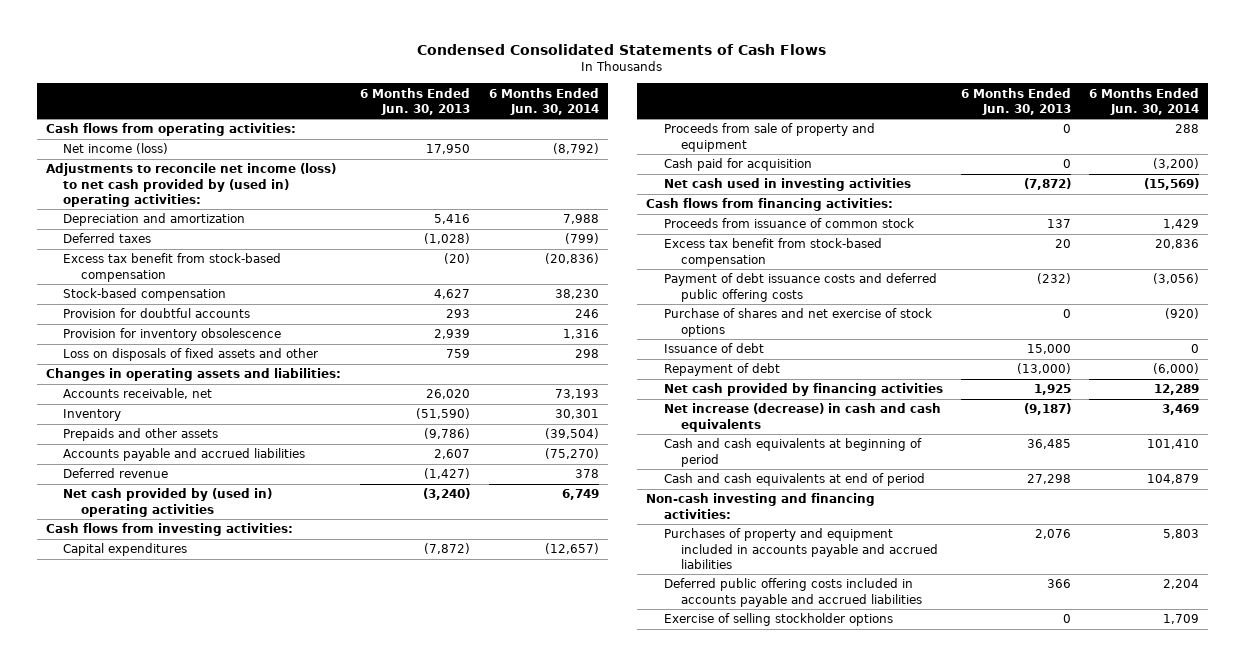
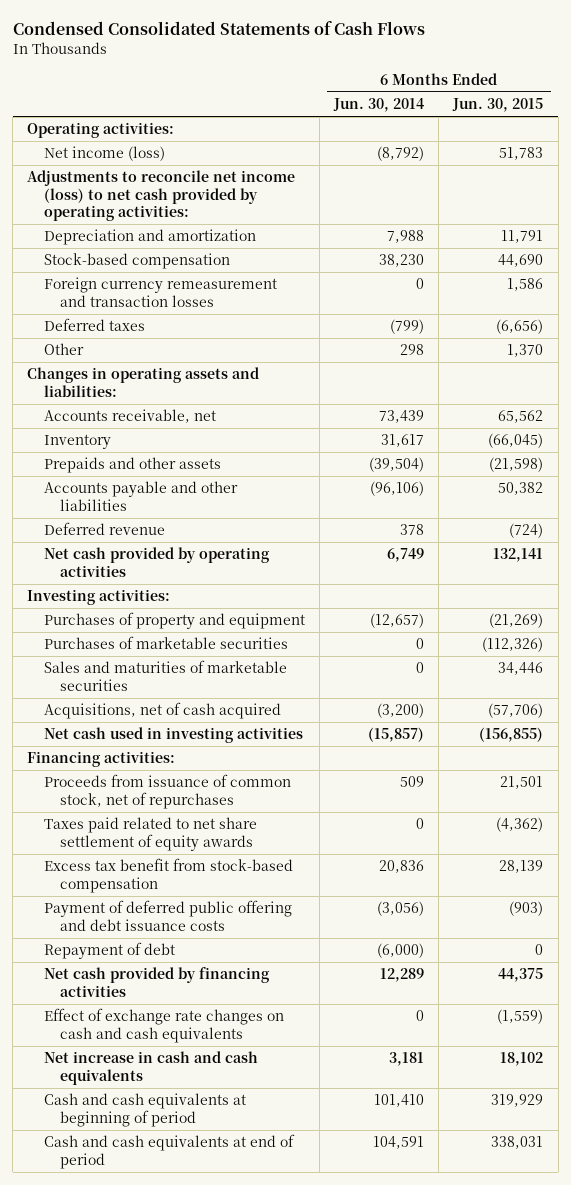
[360,87,471,115] 6 Months Ended Jun. 30, 2013 -> none
none -> [452,98,544,113] Jun. 30, 2015
[45,123,296,137] Cash flows from operating activities: -> [27,122,175,139] Operating activities:
[45,163,336,207] Adjustments to reconcile net income (loss) to net cash provided by (used in) operating activities: -> [27,170,296,222] Adjustments to reconcile net income (loss) to net cash provided by operating activities:
[63,253,282,282] Excess tax benefit from stock-based compensation -> none
[63,308,251,319] Provision for doubtful accounts -> none
[63,328,282,342] Provision for inventory obsolescence -> none
none -> [43,277,277,307] Foreign currency remeasurement and transaction losses
[63,233,152,244] Deferred taxes -> [43,318,145,332] Deferred taxes
[63,348,319,362] Loss on disposals of fixed assets and other -> [43,343,84,356] Other
[554,389,599,400] 73,193 -> [378,410,424,424] 73,439
[554,409,599,420] 30,301 -> [380,434,424,448] 31,617
[63,448,306,462] Accounts payable and accrued liabilities -> [43,481,238,511] Accounts payable and other liabilities
[544,448,599,460] (75,270) -> [369,481,424,497] (96,106)
[663,123,875,152] Proceeds from sale of property and equipment -> none
[63,488,273,517] Net cash provided by (used in) operating activities -> [43,547,270,577] Net cash provided by operating activities
[45,523,293,537] Cash flows from investing activities: -> [27,589,171,606] Investing activities:
[63,543,188,557] Capital expenditures -> [43,612,305,630] Purchases of property and equipment
none -> [43,636,288,650] Purchases of marketable securities
none -> [43,660,287,691] Sales and maturities of marketable securities
[663,158,812,172] Cash paid for acquisition -> [43,702,281,720] Acquisitions, net of cash acquired
[1144,178,1200,191] (15,569) -> [367,727,424,743] (15,857)
[646,198,894,212] Cash flows from financing activities: -> [27,751,176,768] Financing activities:
[663,218,914,229] Proceeds from issuance of common stock -> [43,774,291,809] Proceeds from issuance of common stock, net of repurchases
[1163,219,1200,230] 1,429 -> [399,776,424,788] 509
none -> [43,817,257,851] Taxes paid related to net share settlement of equity awards
[663,308,932,337] Purchase of shares and net exercise of stock options -> none
[663,343,764,354] Issuance of debt -> none
[663,273,937,302] Payment of debt issuance costs and deferred public offering costs -> [43,900,292,931] Payment of deferred public offering and debt issuance costs
none -> [43,1008,284,1043] Effect of exchange rate changes on cash and cash equivalents
[663,403,941,432] Net increase (decrease) in cash and cash equivalents -> [43,1051,258,1085] Net increase in cash and cash equivalents
[1162,404,1200,416] 3,469 -> [388,1052,424,1067] 3,181
[646,493,876,519] Non-cash investing and financing activities: -> none
[663,528,939,569] Purchases of property and equipment included in accounts payable and accrued liabilities -> none
[663,578,923,607] Deferred public offering costs included in accounts payable and accrued liabilities -> none
[663,613,893,627] Exercise of selling stockholder options -> none
[1147,474,1200,485] 104,879 -> [372,1136,424,1150] 104,591

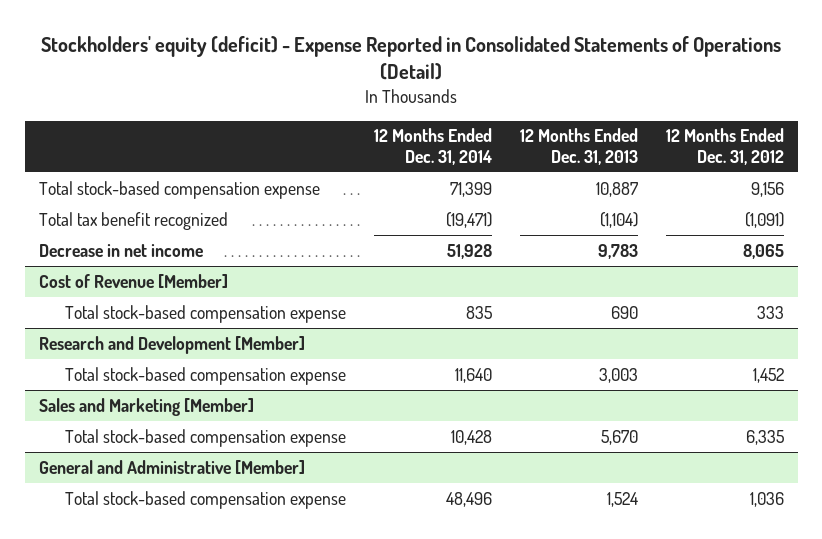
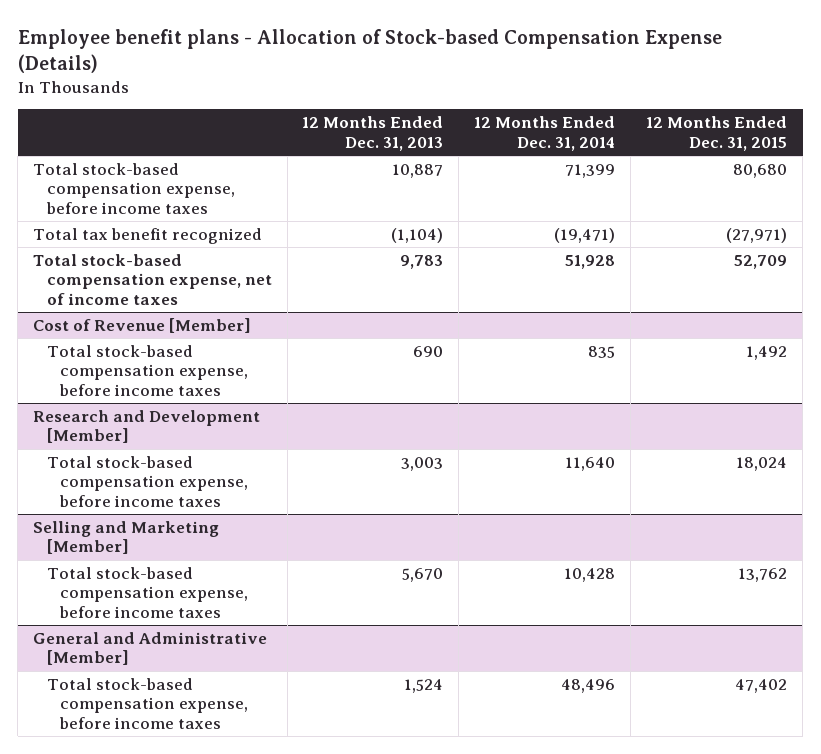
[41,36,782,81] Stockholders' equity (deficit) - Expense Reported in Consolidated Statements of Operations (Detail) -> [17,28,722,73] Employee benefit plans - Allocation of Stock-based Compensation Expense (Details)
[665,128,784,165] 12 Months Ended Dec. 31, 2012 -> none
none -> [646,116,788,151] 12 Months Ended Dec. 31, 2015
[38,180,320,199] Total stock-based compensation expense -> [33,162,235,214] Total stock-based compensation expense, before income taxes
[38,243,203,257] Decrease in net income -> [33,253,272,305] Total stock-based compensation expense, net of income taxes
[65,304,347,323] Total stock-based compensation expense -> [46,344,248,396] Total stock-based compensation expense, before income taxes
[65,366,347,385] Total stock-based compensation expense -> [46,455,248,507] Total stock-based compensation expense, before income taxes
[38,397,254,416] Sales and Marketing [Member] -> [33,520,220,555] Selling and Marketing [Member]
[65,428,347,447] Total stock-based compensation expense -> [46,566,248,618] Total stock-based compensation expense, before income taxes
[65,490,347,509] Total stock-based compensation expense -> [46,677,248,729] Total stock-based compensation expense, before income taxes

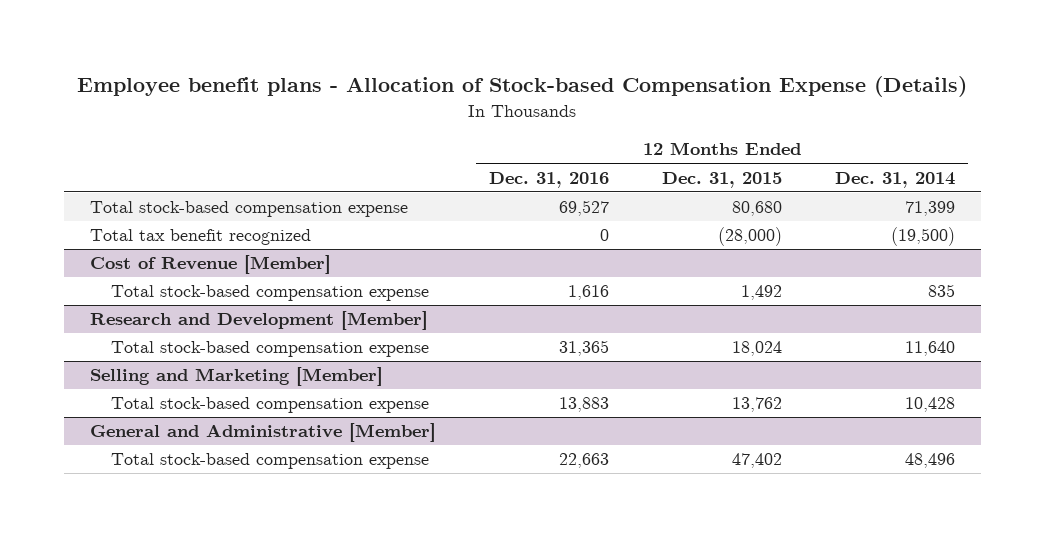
[302,116,444,151] 12 Months Ended Dec. 31, 2013 -> none
none -> [489,171,610,188] Dec. 31, 2016
[33,253,272,305] Total stock-based compensation expense, net of income taxes -> none
[33,162,235,214] Total stock-based compensation expense, before income taxes -> [90,201,409,218] Total stock-based compensation expense
[554,227,616,243] (19,471) -> [890,227,955,247] (19,500)
[726,227,788,243] (27,971) -> [717,227,782,247] (28,000)
[46,344,248,396] Total stock-based compensation expense, before income taxes -> [111,285,430,302] Total stock-based compensation expense
[46,455,248,507] Total stock-based compensation expense, before income taxes -> [111,341,430,358] Total stock-based compensation expense
[46,566,248,618] Total stock-based compensation expense, before income taxes -> [111,397,430,414] Total stock-based compensation expense
[46,677,248,729] Total stock-based compensation expense, before income taxes -> [111,453,430,470] Total stock-based compensation expense

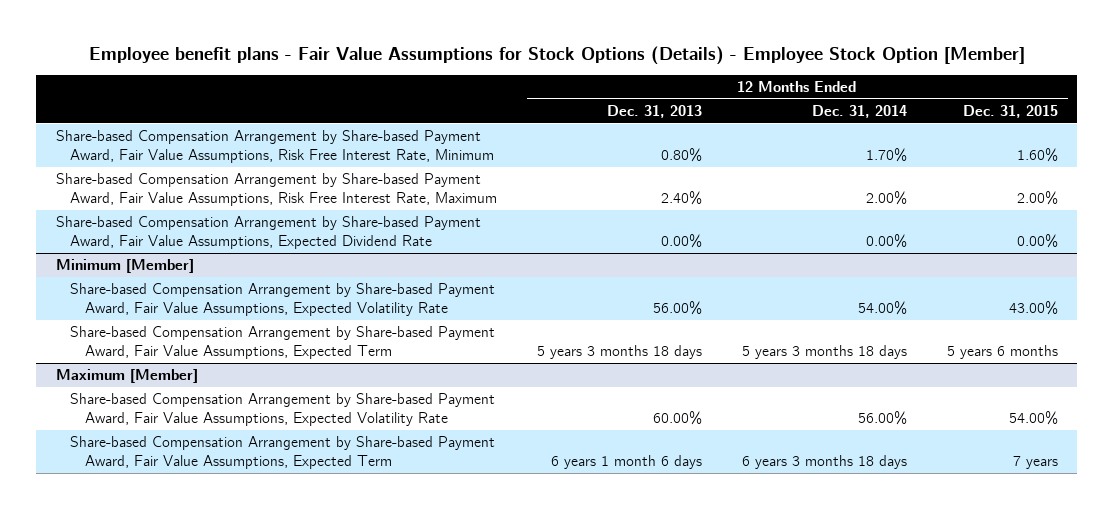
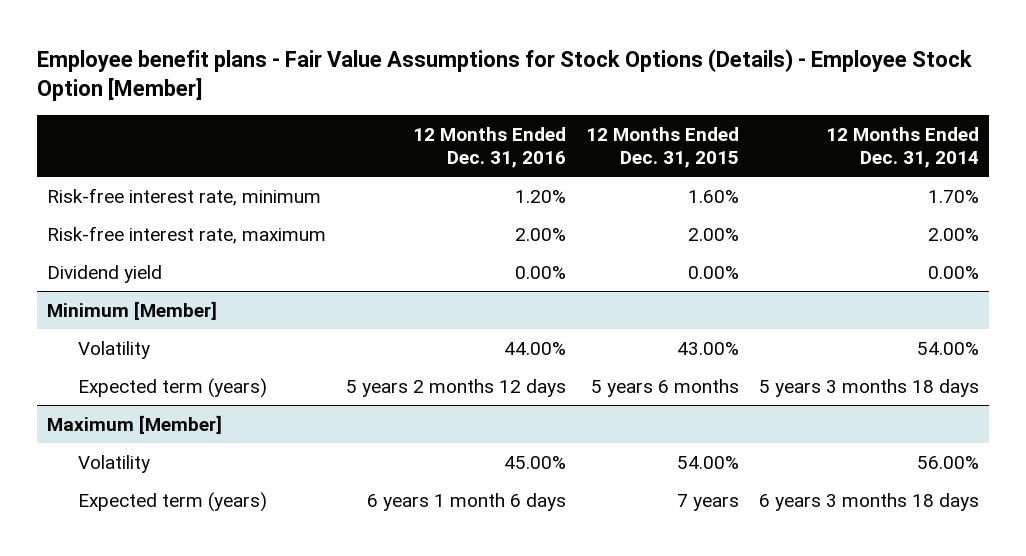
[607,105,703,119] Dec. 31, 2013 -> none
none -> [413,127,567,169] 12 Months Ended Dec. 31, 2016
[55,130,495,163] Share-based Compensation Arrangement by Share-based Payment Award, Fair Value Assumptions, Risk Free Interest Rate, Minimum -> [47,187,322,206] Risk-free interest rate, minimum
[55,173,498,206] Share-based Compensation Arrangement by Share-based Payment Award, Fair Value Assumptions, Risk Free Interest Rate, Maximum -> [47,225,327,244] Risk-free interest rate, maximum
[55,216,481,249] Share-based Compensation Arrangement by Share-based Payment Award, Fair Value Assumptions, Expected Dividend Rate -> [47,264,163,283] Dividend yield
[70,283,496,316] Share-based Compensation Arrangement by Share-based Payment Award, Fair Value Assumptions, Expected Volatility Rate -> [77,340,150,359] Volatility
[70,326,496,359] Share-based Compensation Arrangement by Share-based Payment Award, Fair Value Assumptions, Expected Term -> [77,377,267,398] Expected term (years)
[70,393,496,426] Share-based Compensation Arrangement by Share-based Payment Award, Fair Value Assumptions, Expected Volatility Rate -> [77,454,150,473] Volatility
[70,436,496,469] Share-based Compensation Arrangement by Share-based Payment Award, Fair Value Assumptions, Expected Term -> [77,491,267,512] Expected term (years)

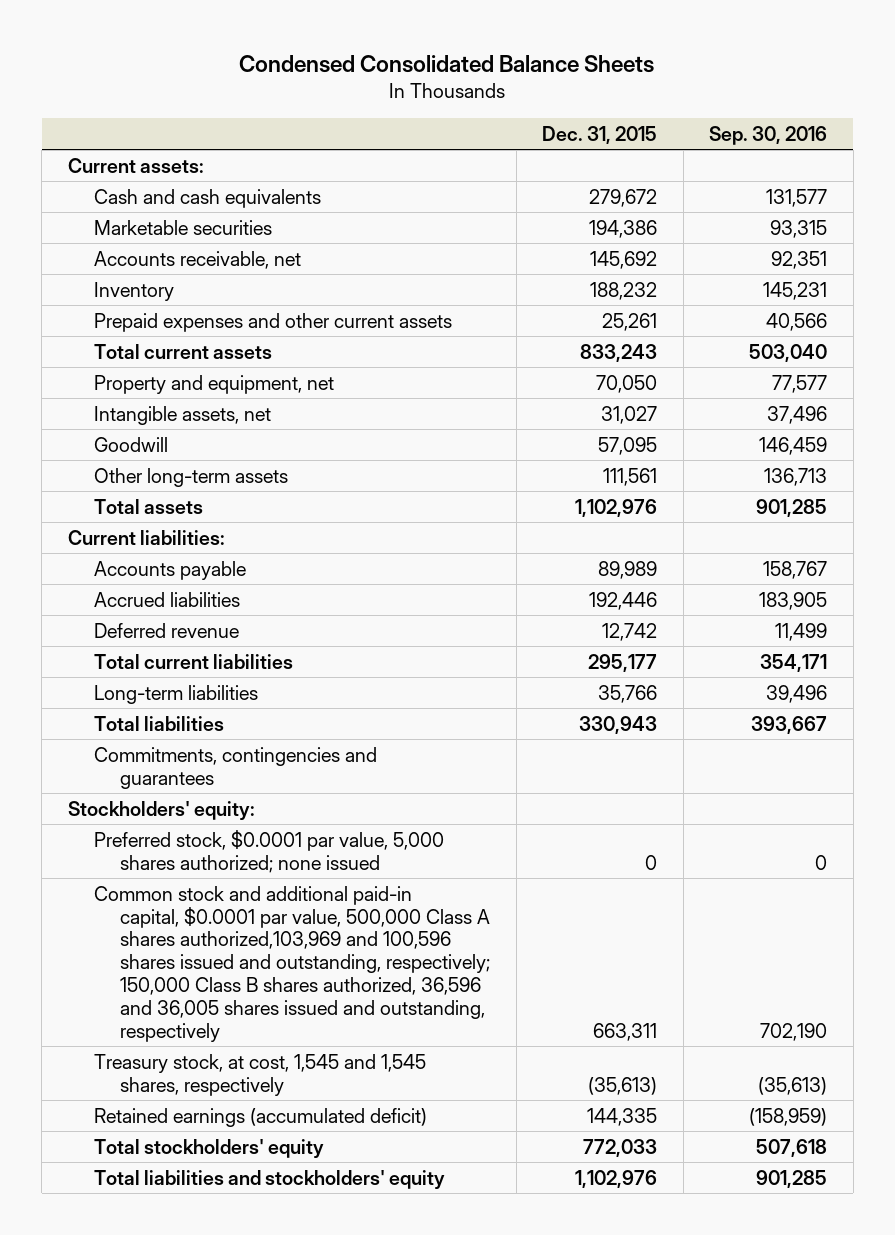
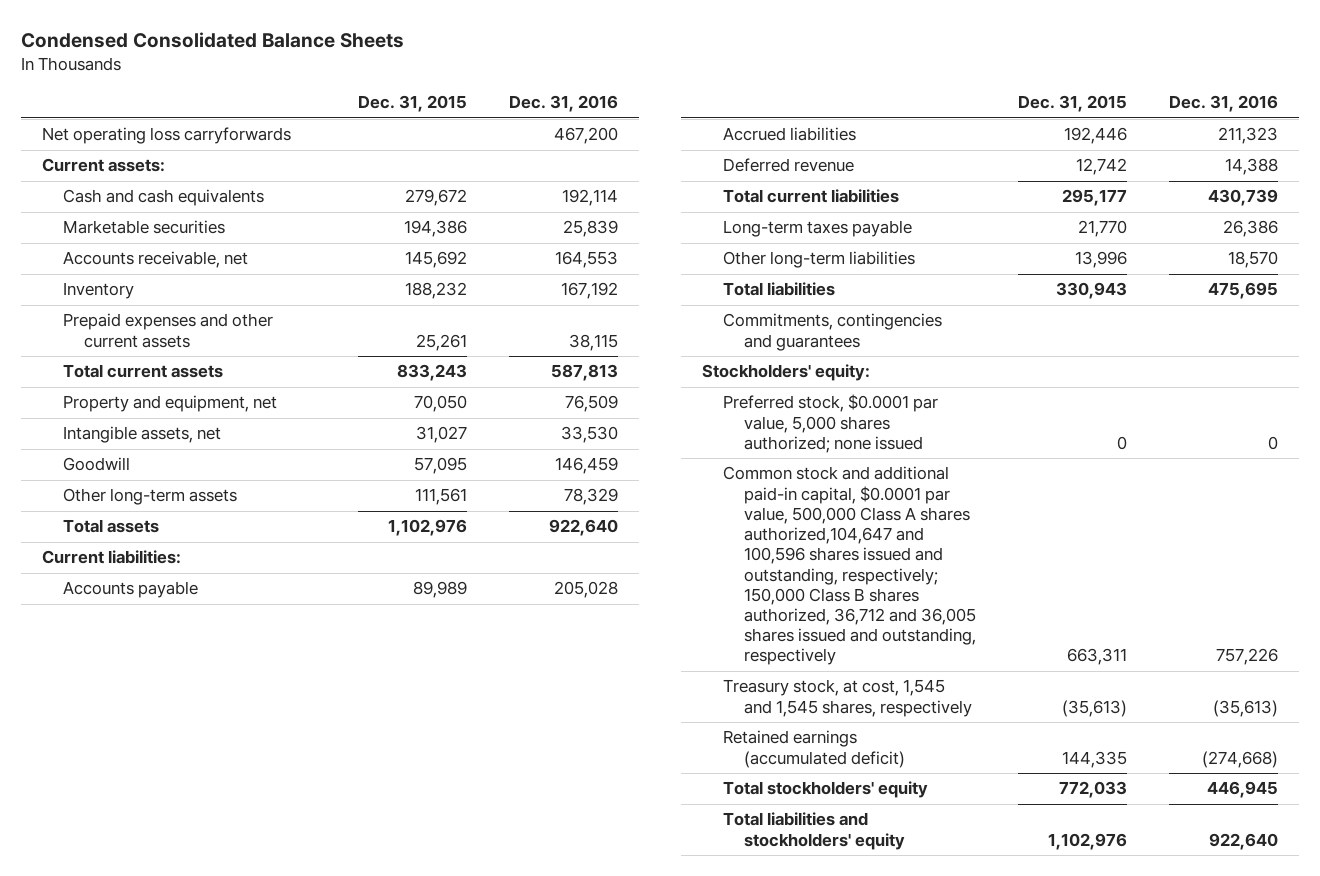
[709,125,828,145] Sep. 30, 2016 -> none
none -> [508,95,618,113] Dec. 31, 2016
none -> [41,127,291,145] Net operating loss carryforwards
none -> [722,220,912,238] Long-term taxes payable
[94,684,259,704] Long-term liabilities -> [722,251,915,269] Other long-term liabilities
[598,684,658,703] 35,766 -> [1074,251,1127,269] 13,996
[94,885,491,1042] Common stock and additional paid-in capital, $0.0001 par value, 500,000 Class A shares authorized,103,969 and 100,596 shares issued and outstanding, respectively; 150,000 Class B shares authorized, 36,596 and 36,005 shares issued and outstanding, respectively -> [722,466,976,666] Common stock and additional paid-in capital, $0.0001 par value, 500,000 Class A shares authorized,104,647 and 100,596 shares issued and outstanding, respectively; 150,000 Class B shares authorized, 36,712 and 36,005 shares issued and outstanding, respectively

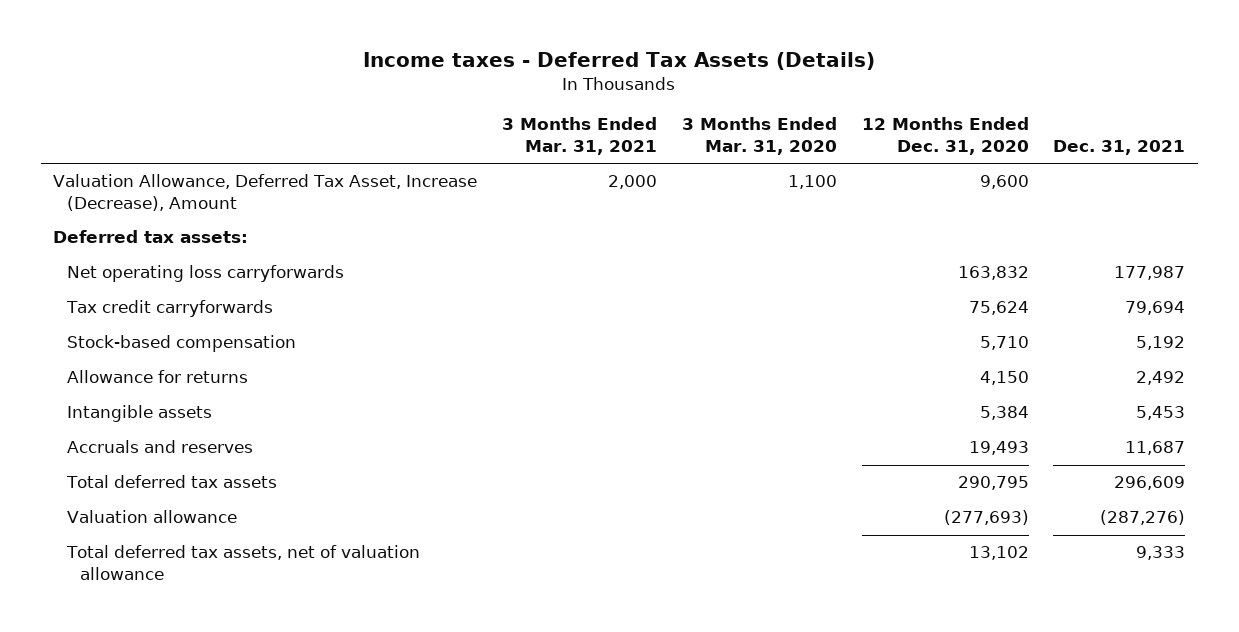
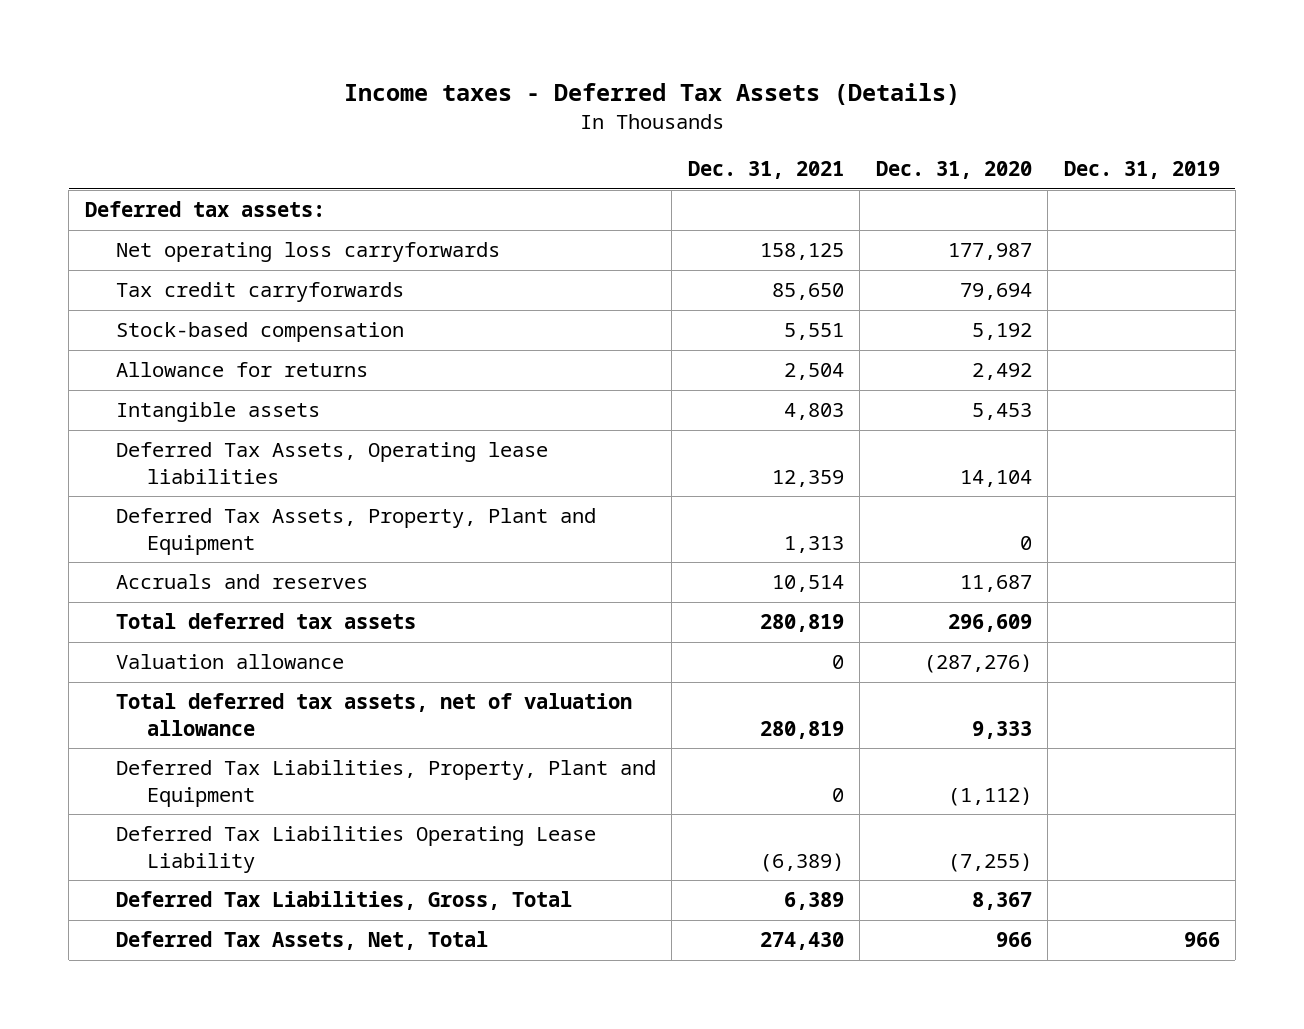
[502,117,658,156] 3 Months Ended Mar. 31, 2021 -> none
[681,117,837,156] 3 Months Ended Mar. 31, 2020 -> none
[861,117,1029,156] 12 Months Ended Dec. 31, 2020 -> none
none -> [875,161,1032,180] Dec. 31, 2020
none -> [1063,161,1220,180] Dec. 31, 2019
[53,174,478,212] Valuation Allowance, Deferred Tax Asset, Increase (Decrease), Amount -> none
[1114,266,1186,281] 177,987 -> [759,243,844,261] 158,125
[1125,301,1186,316] 79,694 -> [771,283,844,301] 85,650
[1136,336,1186,351] 5,192 -> [783,323,844,341] 5,551
[1136,371,1186,386] 2,492 -> [783,363,844,381] 2,504
[1136,406,1186,421] 5,453 -> [783,403,844,421] 4,803
none -> [115,442,548,484] Deferred Tax Assets, Operating lease liabilities
none -> [115,508,596,555] Deferred Tax Assets, Property, Plant and Equipment
[1125,441,1186,456] 11,687 -> [771,575,844,593] 10,514
[1114,476,1186,491] 296,609 -> [759,614,844,633] 280,819
[1100,510,1186,526] (287,276) -> [831,655,844,670] 0
[1136,546,1186,561] 9,333 -> [759,720,844,739] 280,819
none -> [115,760,656,807] Deferred Tax Liabilities, Property, Plant and Equipment
none -> [115,826,596,873] Deferred Tax Liabilities Operating Lease Liability
none -> [115,891,572,911] Deferred Tax Liabilities, Gross, Total
none -> [115,931,488,951] Deferred Tax Assets, Net, Total

